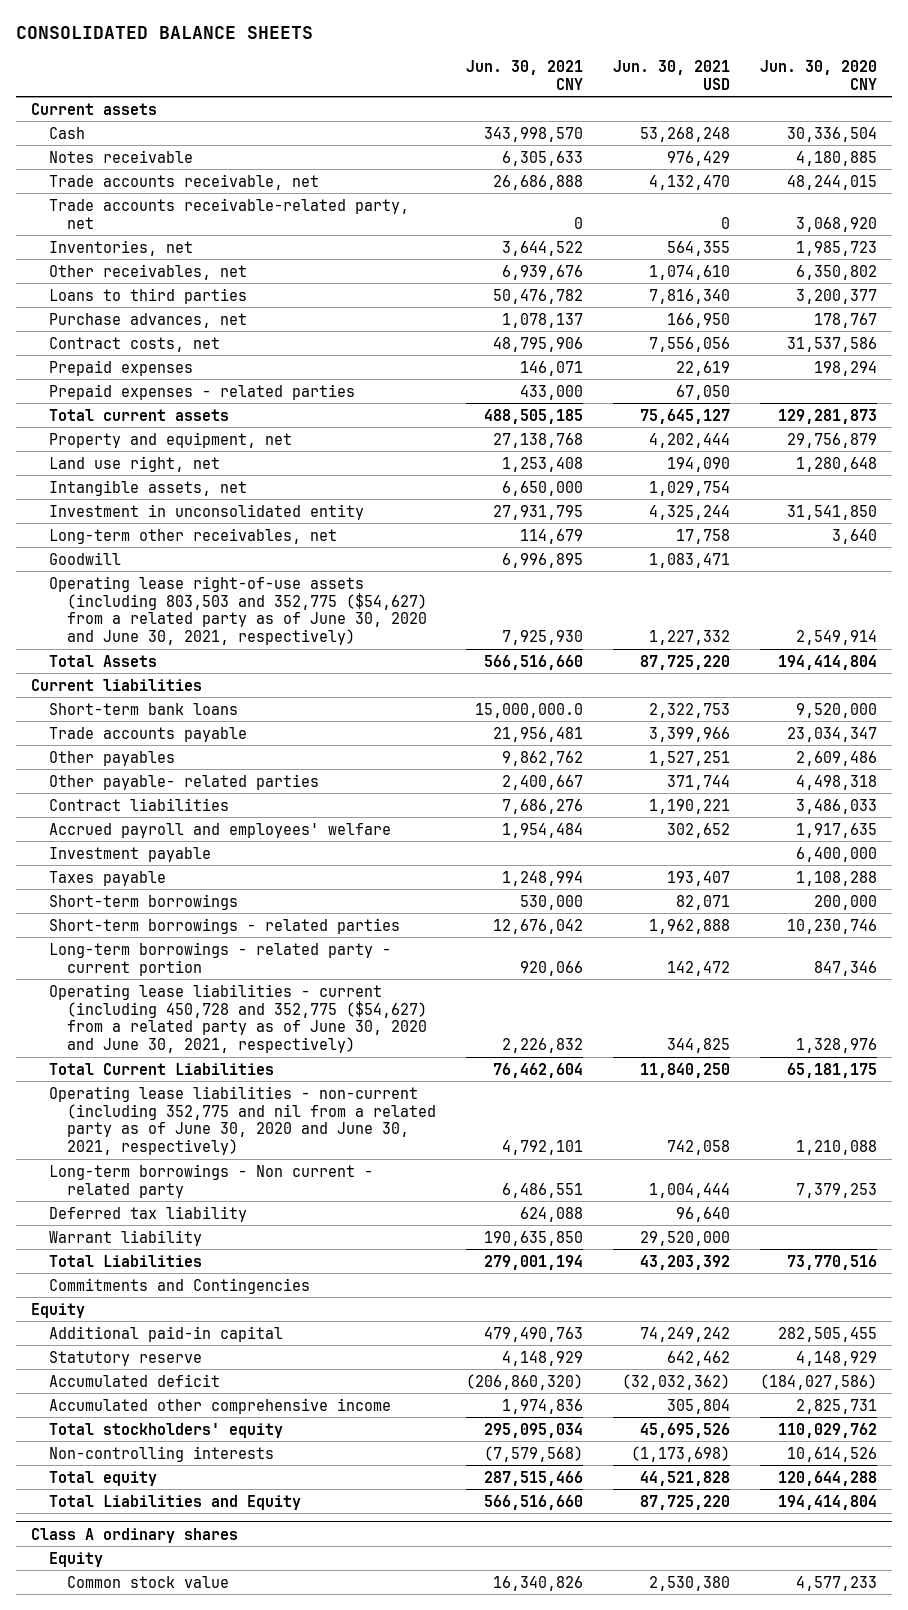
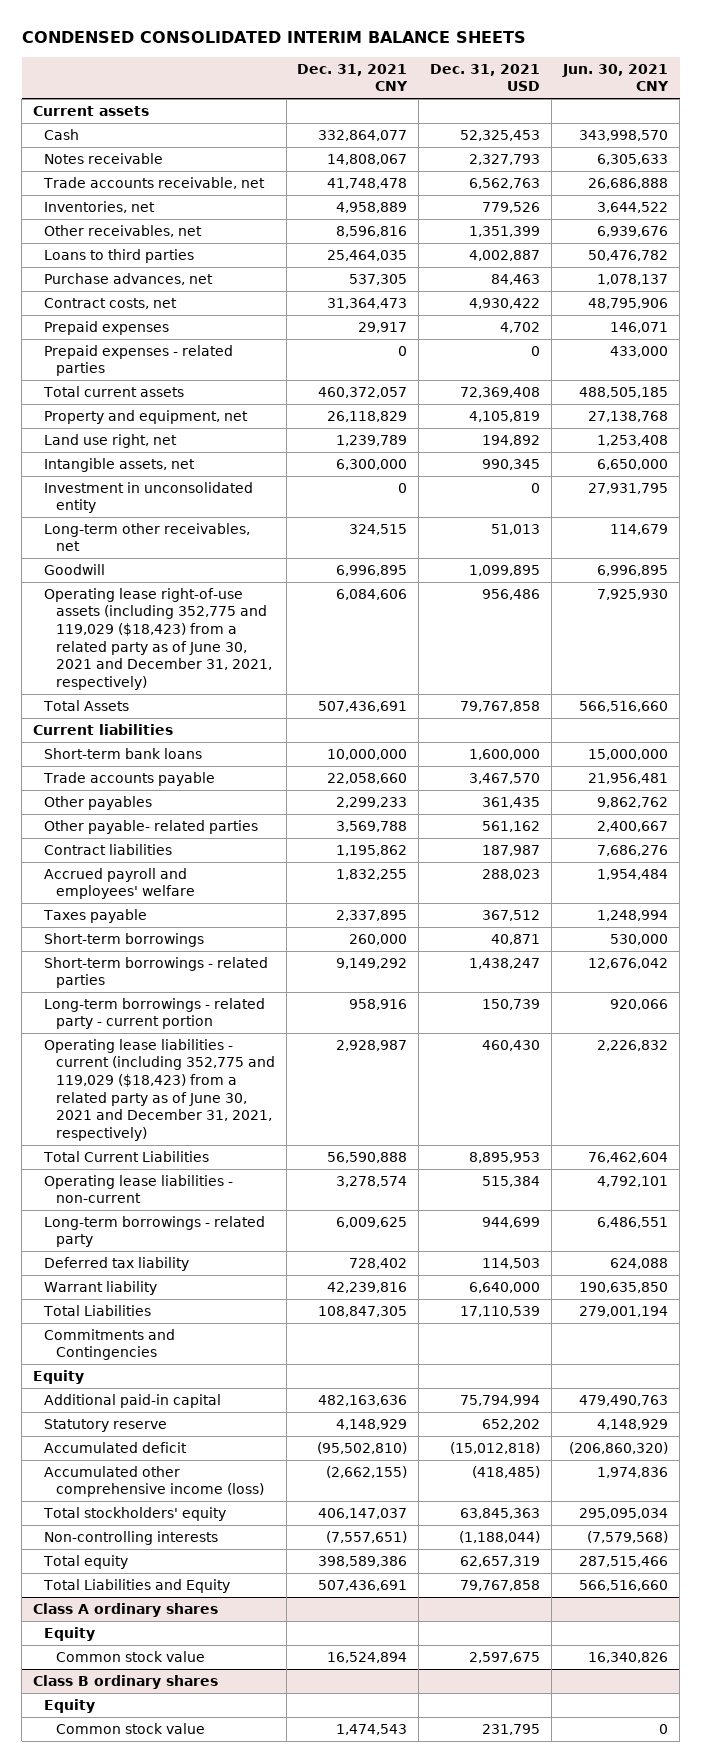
[15,26,313,40] CONSOLIDATED BALANCE SHEETS -> [21,31,526,44] CONDENSED CONSOLIDATED INTERIM BALANCE SHEETS
[613,59,731,90] Jun. 30, 2021 USD -> none
[760,59,878,90] Jun. 30, 2020 CNY -> none
none -> [297,63,409,92] Dec. 31, 2021 CNY
none -> [430,63,541,92] Dec. 31, 2021 USD
[49,197,410,229] Trade accounts receivable-related party, net -> none
[49,575,428,646] Operating lease right-of-use assets (including 803,503 and 352,775 ($54,627) from a related party as of June 30, 2020 and June 30, 2021, respectively) -> [44,587,272,691] Operating lease right-of-use assets (including 352,775 and 119,029 ($18,423) from a related party as of June 30, 2021 and December 31, 2021, respectively)
[475,702,584,718] 15,000,000.0 -> [588,748,669,760] 15,000,000
[49,846,212,862] Investment payable -> none
[49,983,428,1054] Operating lease liabilities - current (including 450,728 and 352,775 ($54,627) from a related party as of June 30, 2020 and June 30, 2021, respectively) -> [44,1038,275,1142] Operating lease liabilities - current (including 352,775 and 119,029 ($18,423) from a related party as of June 30, 2021 and December 31, 2021, respectively)
[49,1085,437,1156] Operating lease liabilities - non-current (including 352,775 and nil from a related party as of June 30, 2020 and June 30, 2021, respectively) -> [44,1174,234,1204] Operating lease liabilities - non-current
[49,1163,374,1198] Long-term borrowings - Non current - related party -> [44,1215,266,1248] Long-term borrowings - related party
[49,1397,392,1414] Accumulated other comprehensive income -> [44,1465,264,1498] Accumulated other comprehensive income (loss)
none -> [33,1674,219,1689] Class B ordinary shares
none -> [44,1698,96,1713] Equity
none -> [55,1722,205,1734] Common stock value

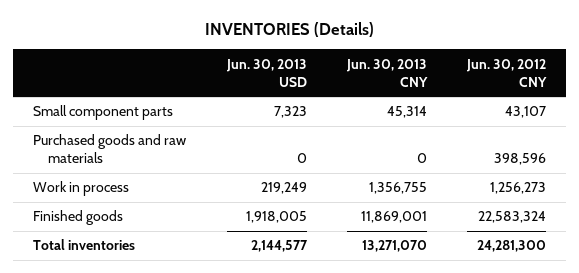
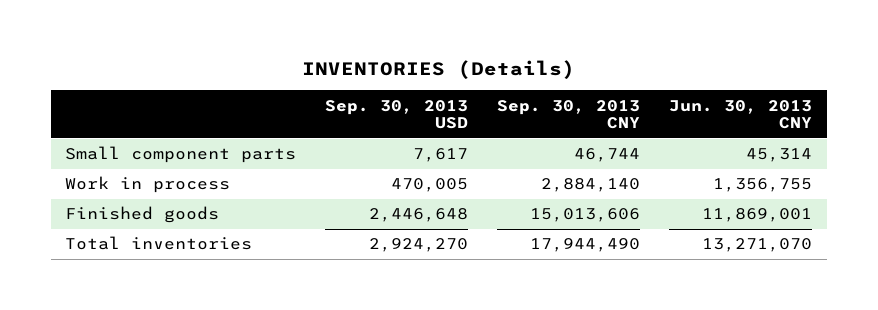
[225,58,307,87] Jun. 30, 2013 USD -> none
[466,58,548,87] Jun. 30, 2012 CNY -> none
none -> [325,99,469,130] Sep. 30, 2013 USD
none -> [497,99,641,130] Sep. 30, 2013 CNY
[33,134,187,164] Purchased goods and raw materials -> none

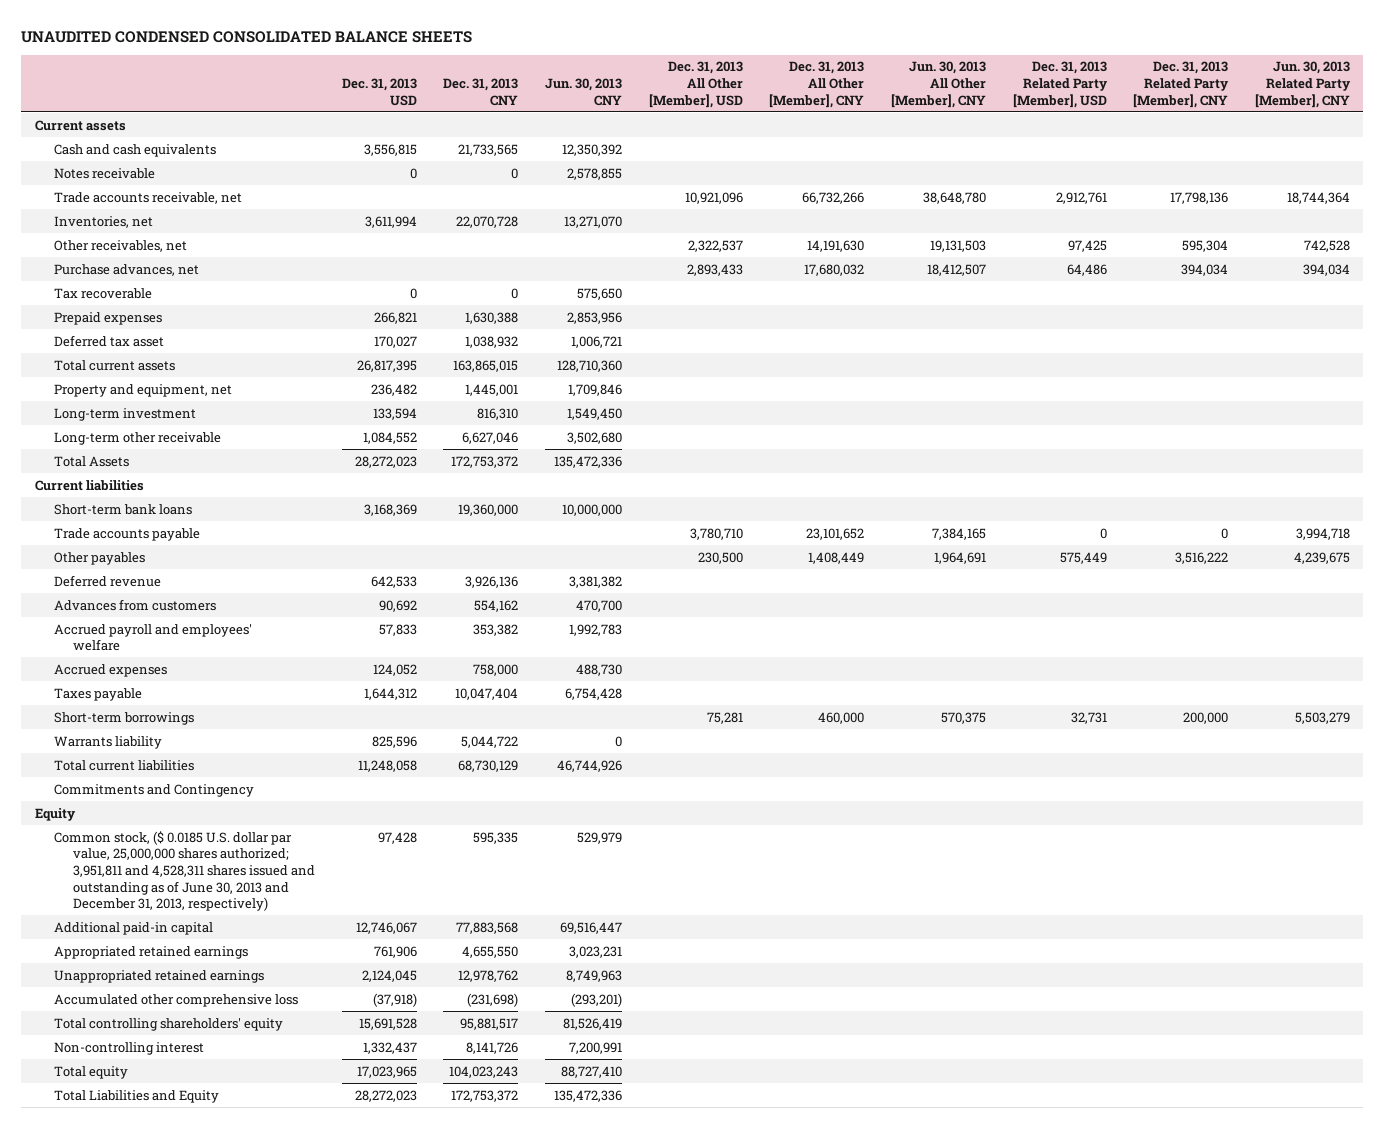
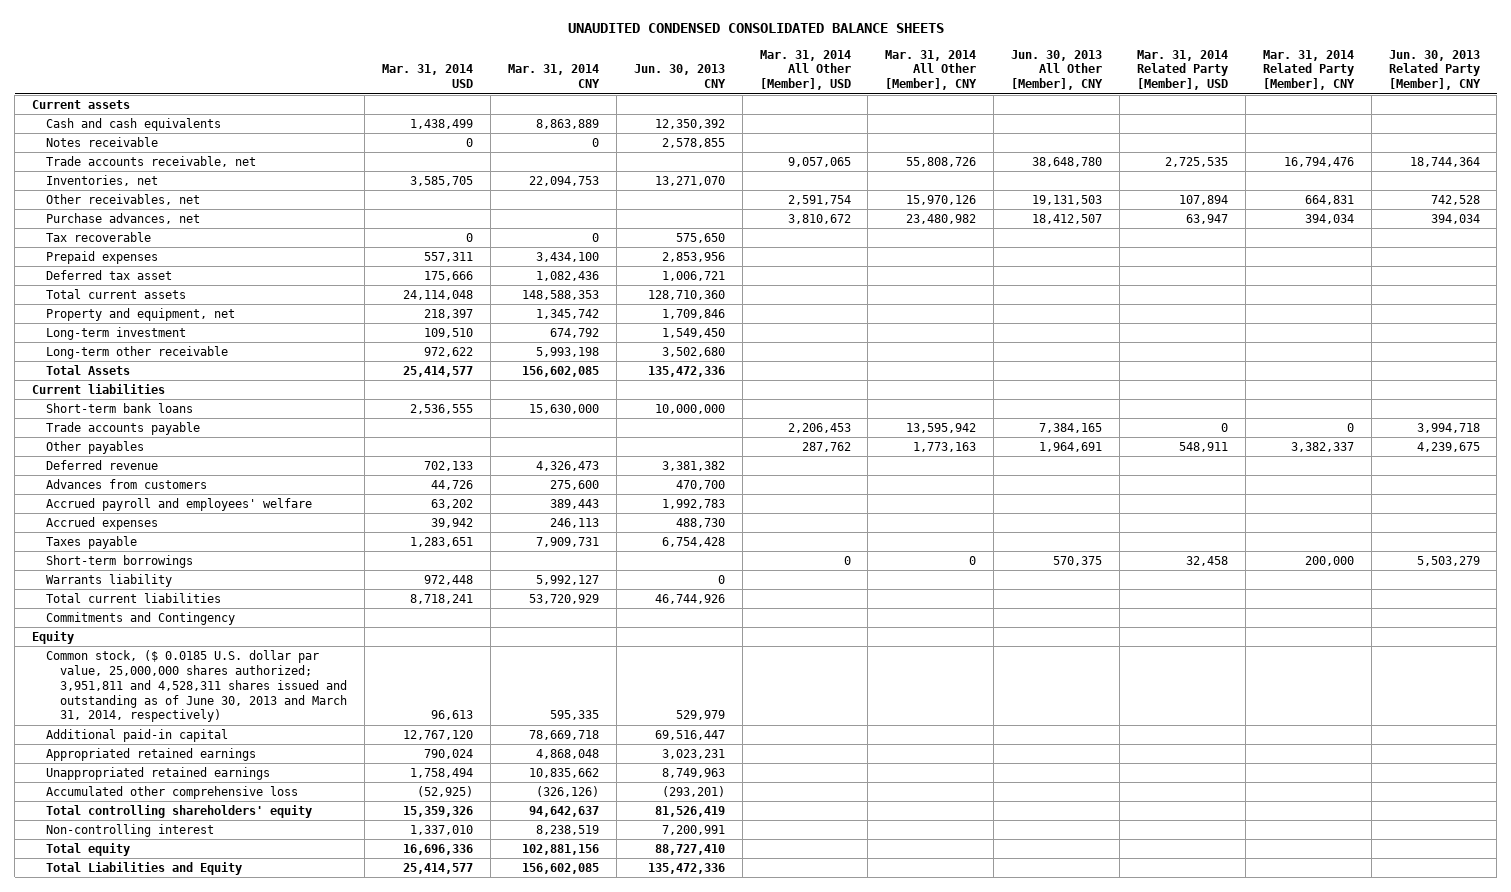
[341,78,417,106] Dec. 31, 2013 USD -> none
[443,78,519,106] Dec. 31, 2013 CNY -> none
[648,61,743,108] Dec. 31, 2013 All Other [Member], USD -> none
[769,61,865,108] Dec. 31, 2013 All Other [Member], CNY -> none
[1012,61,1108,108] Dec. 31, 2013 Related Party [Member], USD -> none
[1133,61,1230,108] Dec. 31, 2013 Related Party [Member], CNY -> none
none -> [382,64,474,89] Mar. 31, 2014 USD
none -> [507,64,600,89] Mar. 31, 2014 CNY
none -> [759,49,851,91] Mar. 31, 2014 All Other [Member], USD
none -> [885,49,978,91] Mar. 31, 2014 All Other [Member], CNY
none -> [1136,49,1228,91] Mar. 31, 2014 Related Party [Member], USD
none -> [1262,49,1355,91] Mar. 31, 2014 Related Party [Member], CNY
[53,830,316,912] Common stock, ($ 0.0185 U.S. dollar par value, 25,000,000 shares authorized; 3,951,811 and 4,528,311 shares issued and outstanding as of June 30, 2013 and December 31, 2013, respectively) -> [46,650,348,723] Common stock, ($ 0.0185 U.S. dollar par value, 25,000,000 shares authorized; 3,951,811 and 4,528,311 shares issued and outstanding as of June 30, 2013 and March 31, 2014, respectively)

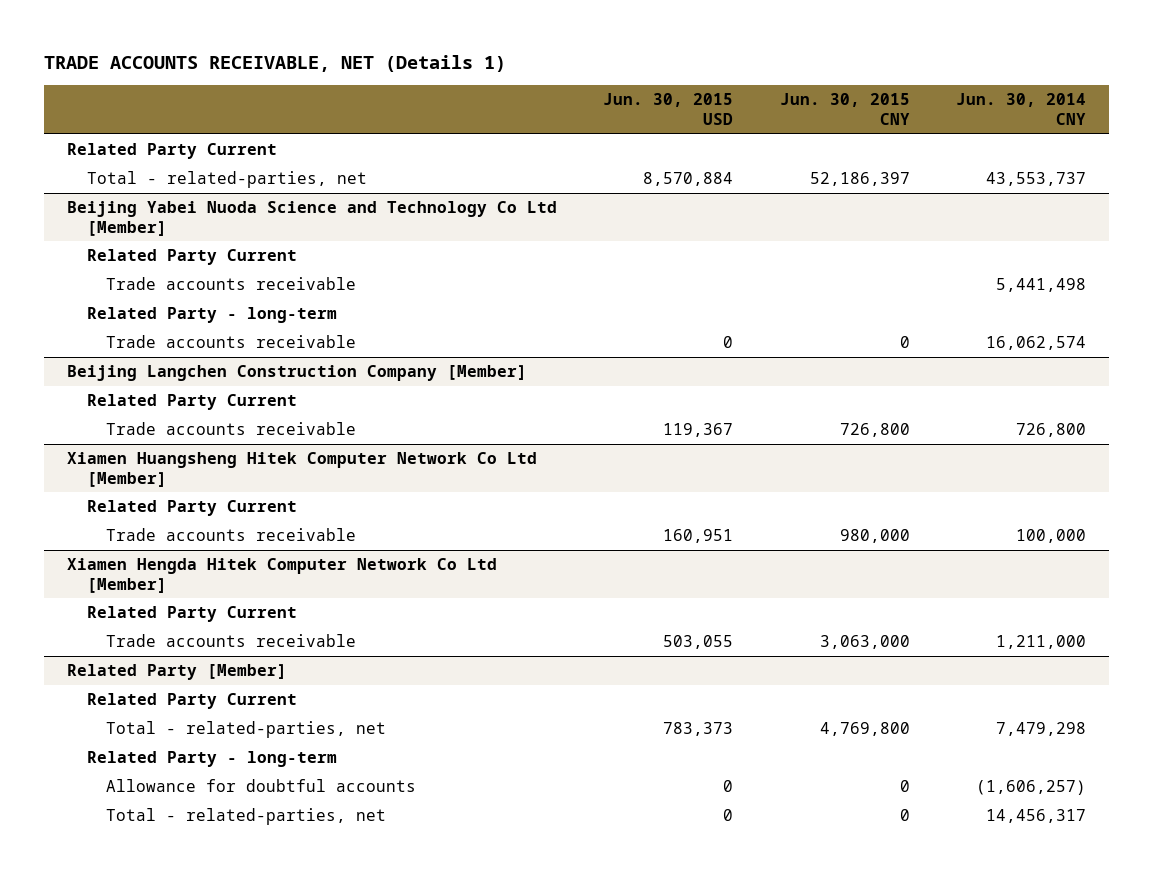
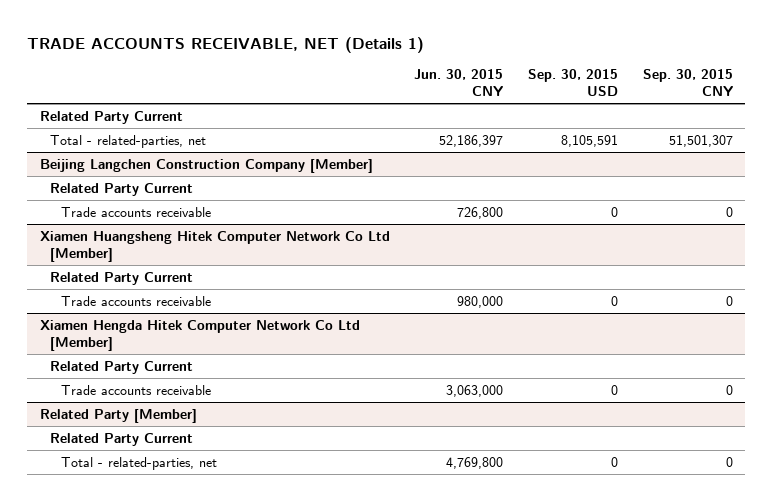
[603,93,734,125] Jun. 30, 2015 USD -> none
[955,93,1086,125] Jun. 30, 2014 CNY -> none
none -> [528,69,619,97] Sep. 30, 2015 USD
none -> [643,69,734,97] Sep. 30, 2015 CNY
[67,201,558,236] Beijing Yabei Nuoda Science and Technology Co Ltd [Member] -> none
[86,249,297,266] Related Party Current -> none
[106,277,357,291] Trade accounts receivable -> none
[86,307,337,324] Related Party - long-term -> none
[106,335,357,349] Trade accounts receivable -> none
[86,751,337,768] Related Party - long-term -> none
[106,779,417,793] Allowance for doubtful accounts -> none
[106,808,387,826] Total - related-parties, net -> none

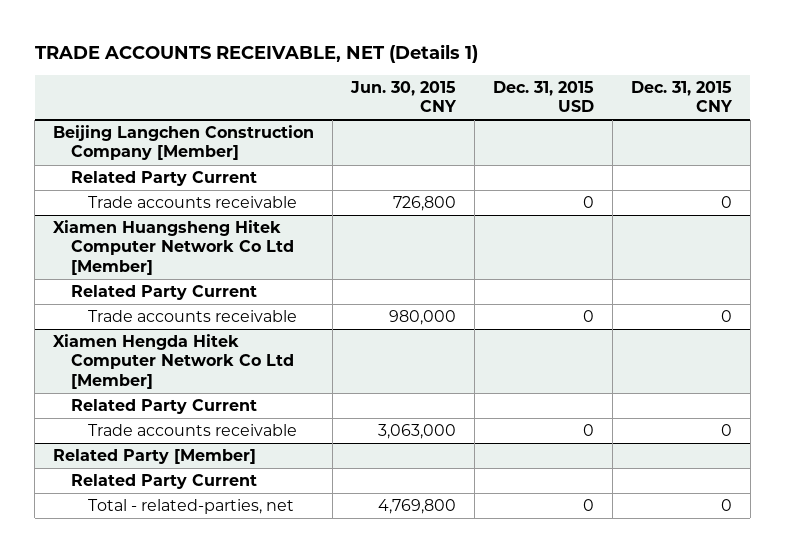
[528,69,619,97] Sep. 30, 2015 USD -> none
[643,69,734,97] Sep. 30, 2015 CNY -> none
none -> [492,81,594,113] Dec. 31, 2015 USD
none -> [630,81,733,113] Dec. 31, 2015 CNY
[39,110,183,124] Related Party Current -> none
[50,134,207,148] Total - related-parties, net -> none

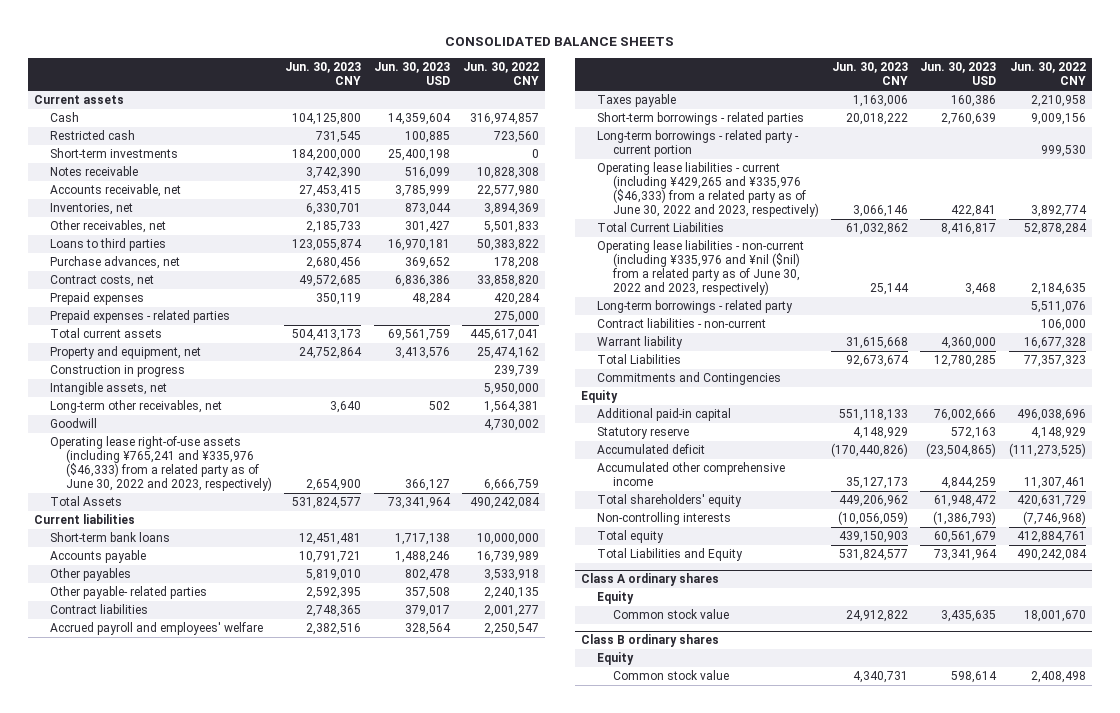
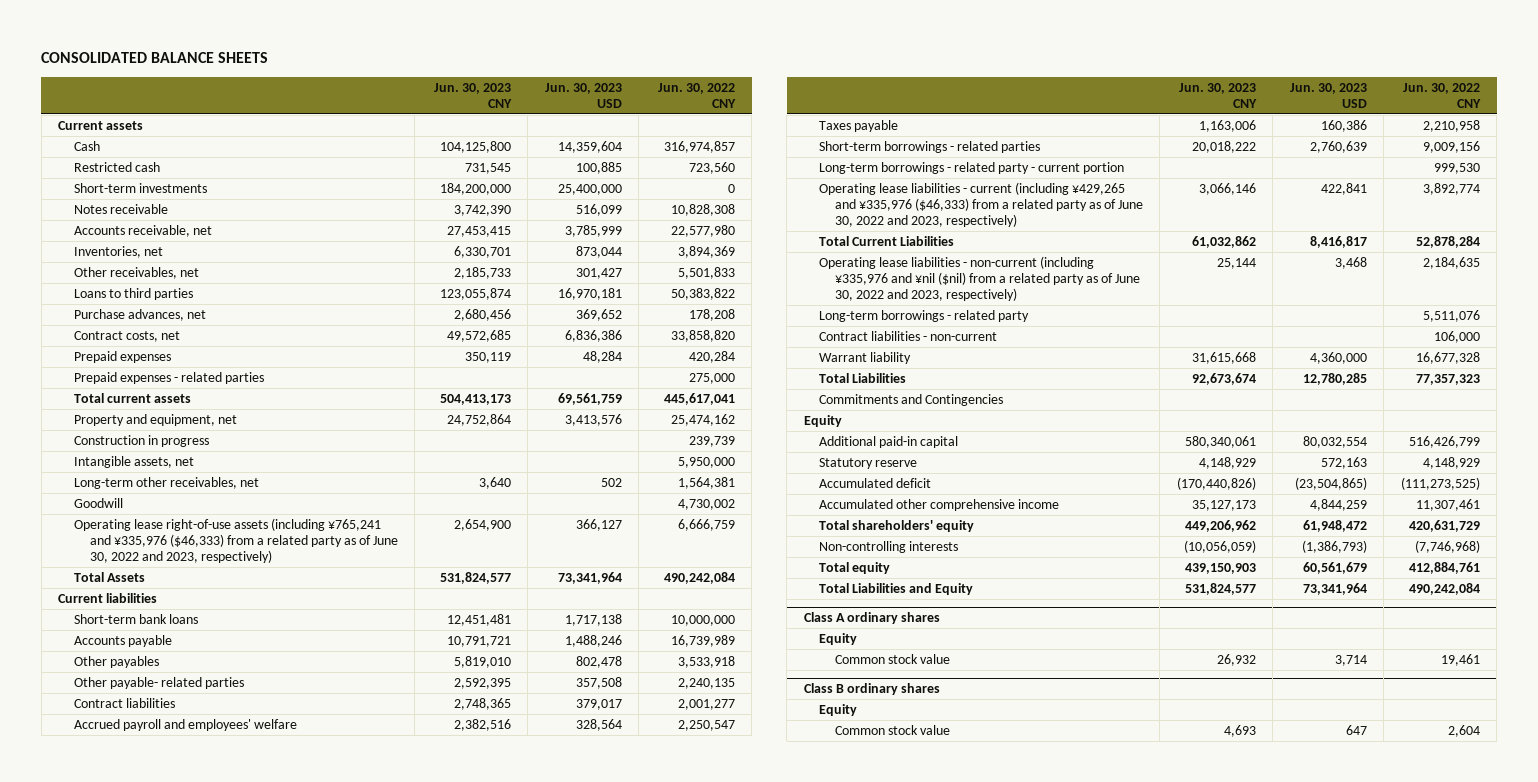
[387,149,450,162] 25,400,198 -> [557,183,622,195] 25,400,000
[839,409,909,422] 551,118,133 -> [1184,435,1256,448] 580,340,061
[934,409,997,422] 76,002,666 -> [1302,435,1367,448] 80,032,554
[1016,409,1086,422] 496,038,696 -> [1408,435,1480,448] 516,426,799
[846,610,909,623] 24,912,822 -> [1216,653,1256,666] 26,932
[941,610,997,623] 3,435,635 -> [1334,654,1367,666] 3,714
[1023,610,1086,623] 18,001,670 -> [1440,653,1480,666] 19,461
[853,671,909,684] 4,340,731 -> [1223,724,1256,737] 4,693
[951,671,998,684] 598,614 -> [1345,724,1367,735] 647
[1030,671,1086,684] 2,408,498 -> [1447,724,1480,737] 2,604

